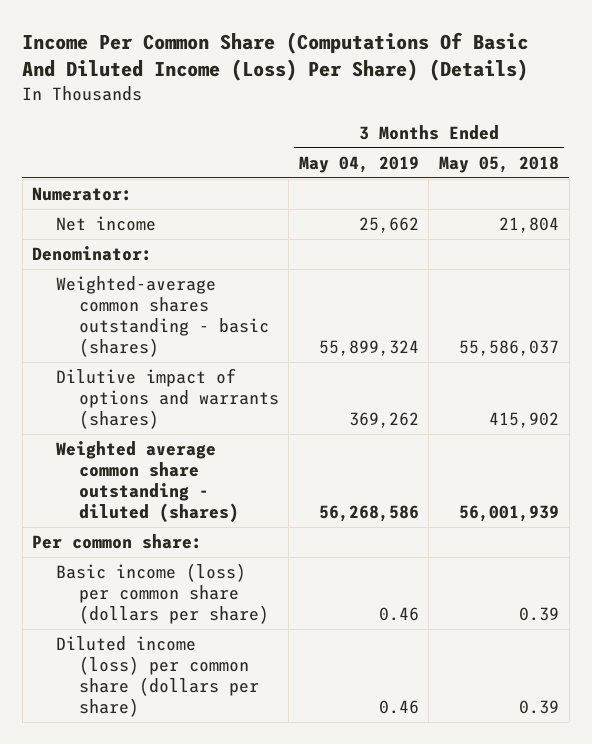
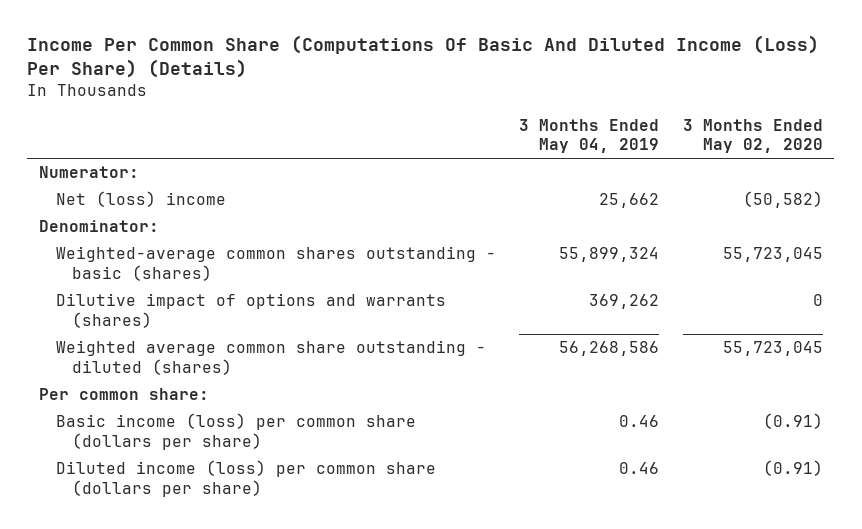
[439,155,560,173] May 05, 2018 -> none
none -> [682,118,823,154] 3 Months Ended May 02, 2020
[55,216,156,232] Net income -> [55,191,226,208] Net (loss) income

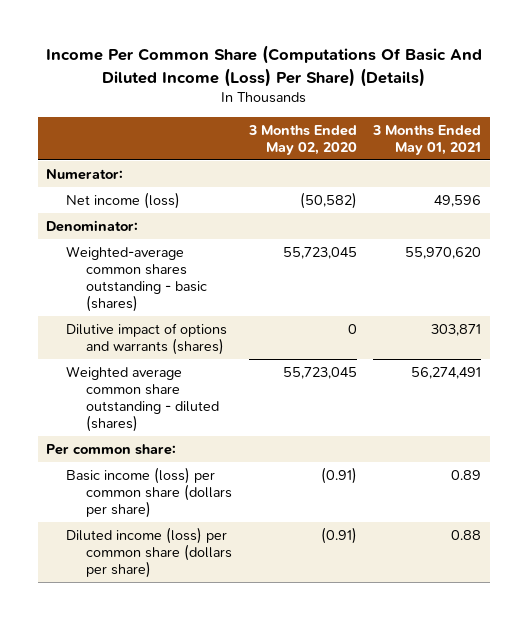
[519,118,660,154] 3 Months Ended May 04, 2019 -> none
none -> [372,124,482,155] 3 Months Ended May 01, 2021
[55,191,226,208] Net (loss) income -> [66,192,181,210] Net income (loss)

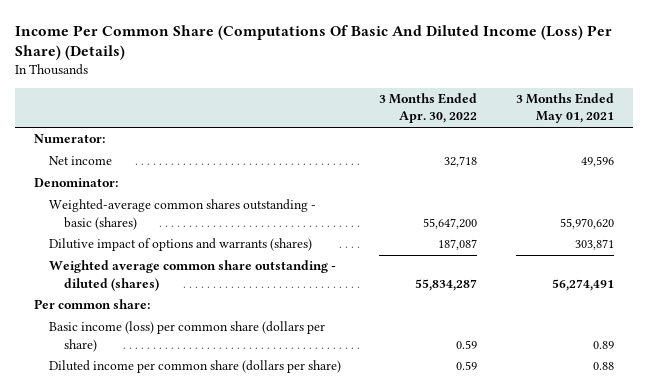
[247,124,357,155] 3 Months Ended May 02, 2020 -> none
none -> [379,93,478,124] 3 Months Ended Apr. 30, 2022
[66,192,181,210] Net income (loss) -> [48,156,112,166] Net income
[66,527,233,579] Diluted income (loss) per common share (dollars per share) -> [48,360,341,374] Diluted income per common share (dollars per share)

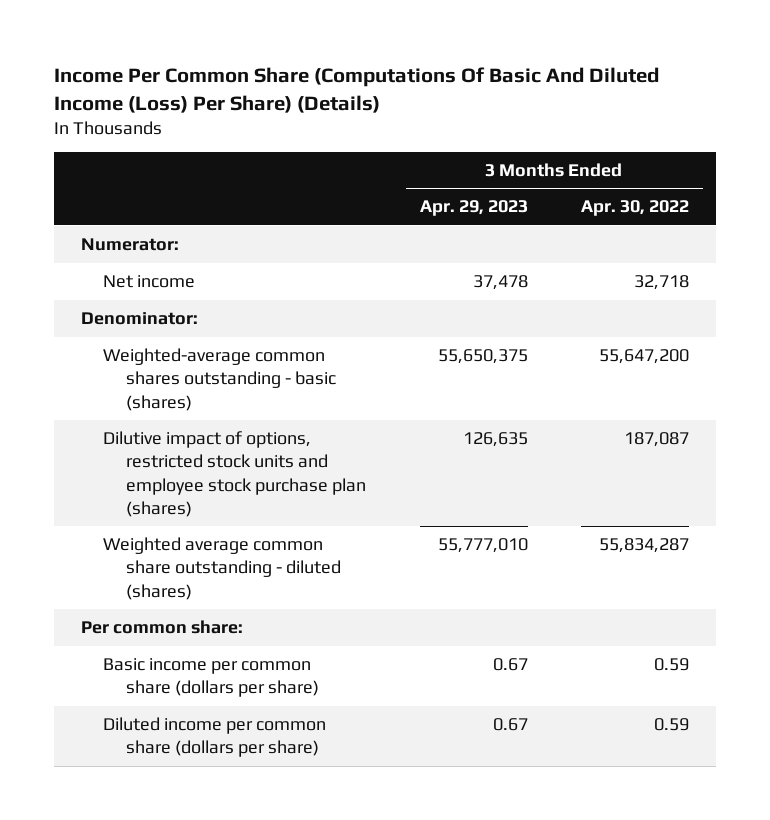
[515,93,614,124] 3 Months Ended May 01, 2021 -> none
none -> [419,200,528,217] Apr. 29, 2023
[48,238,312,252] Dilutive impact of options and warrants (shares) -> [103,431,367,517] Dilutive impact of options, restricted stock units and employee stock purchase plan (shares)
[48,321,325,352] Basic income (loss) per common share (dollars per share) -> [103,658,320,698] Basic income per common share (dollars per share)

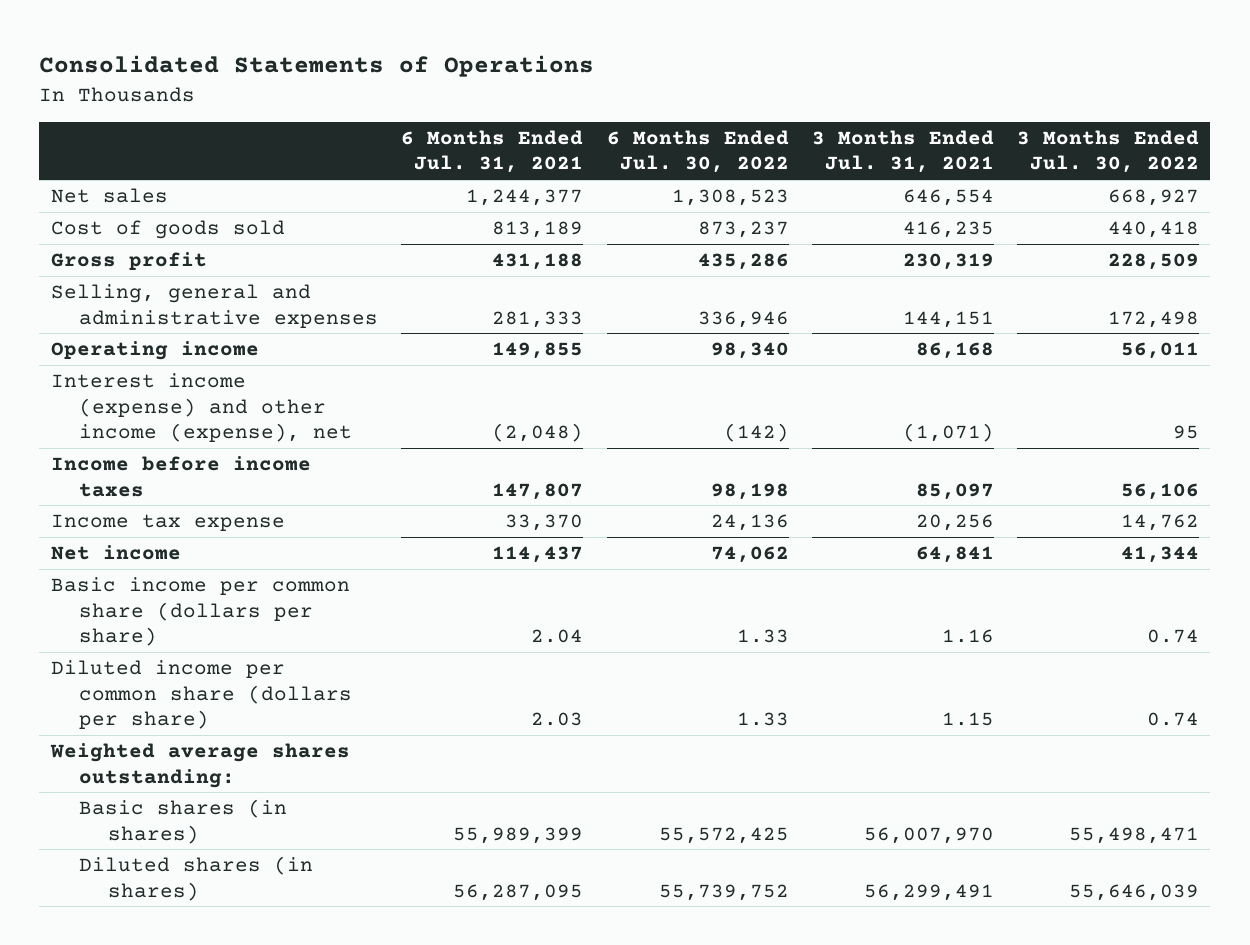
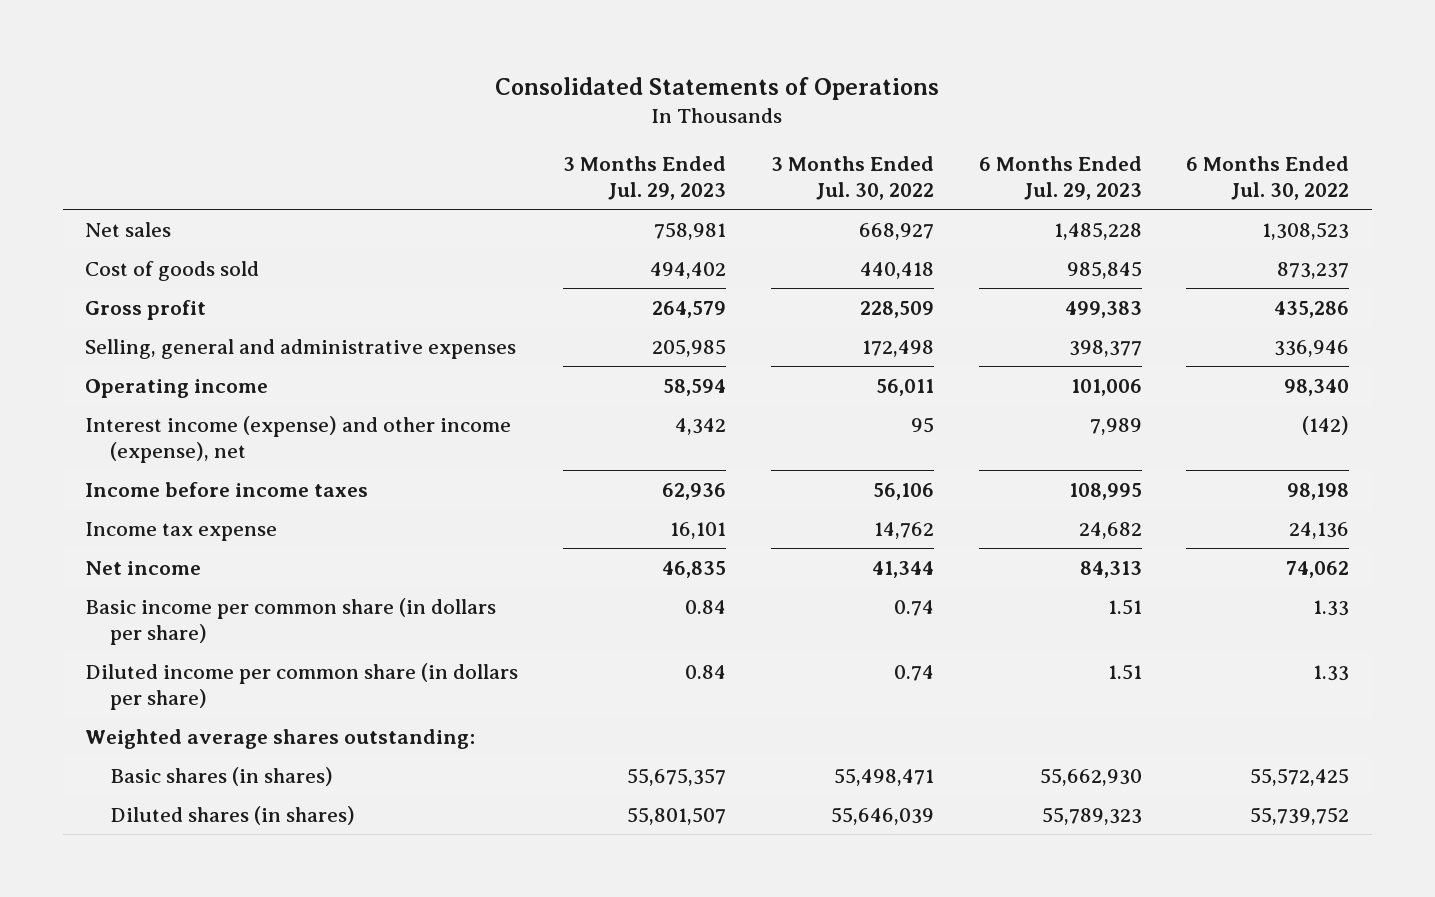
[401,129,584,174] 6 Months Ended Jul. 31, 2021 -> none
[811,129,994,174] 3 Months Ended Jul. 31, 2021 -> none
none -> [563,155,727,200] 3 Months Ended Jul. 29, 2023
none -> [978,155,1142,200] 6 Months Ended Jul. 29, 2023
[50,577,350,646] Basic income per common share (dollars per share) -> [85,597,497,645] Basic income per common share (in dollars per share)
[50,660,353,729] Diluted income per common share (dollars per share) -> [85,662,519,710] Diluted income per common share (in dollars per share)

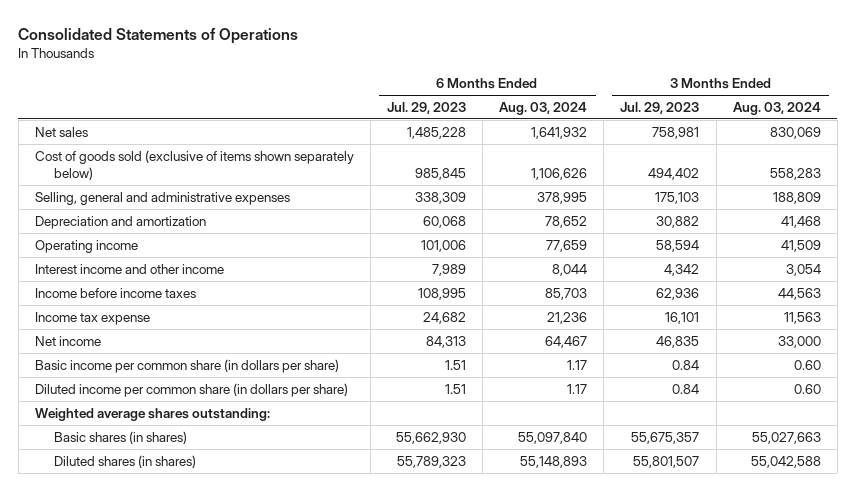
[770,155,934,200] 3 Months Ended Jul. 30, 2022 -> none
[1186,155,1350,200] 6 Months Ended Jul. 30, 2022 -> none
none -> [499,101,588,115] Aug. 03, 2024
none -> [732,101,821,115] Aug. 03, 2024
[85,299,207,320] Gross profit -> none
[85,260,260,281] Cost of goods sold -> [35,149,355,180] Cost of goods sold (exclusive of items shown separately below)
[652,338,727,357] 205,985 -> [655,191,700,204] 175,103
[1068,339,1142,357] 398,377 -> [415,191,467,204] 338,309
none -> [35,215,207,229] Depreciation and amortization
[85,415,512,463] Interest income (expense) and other income (expense), net -> [35,263,225,274] Interest income and other income

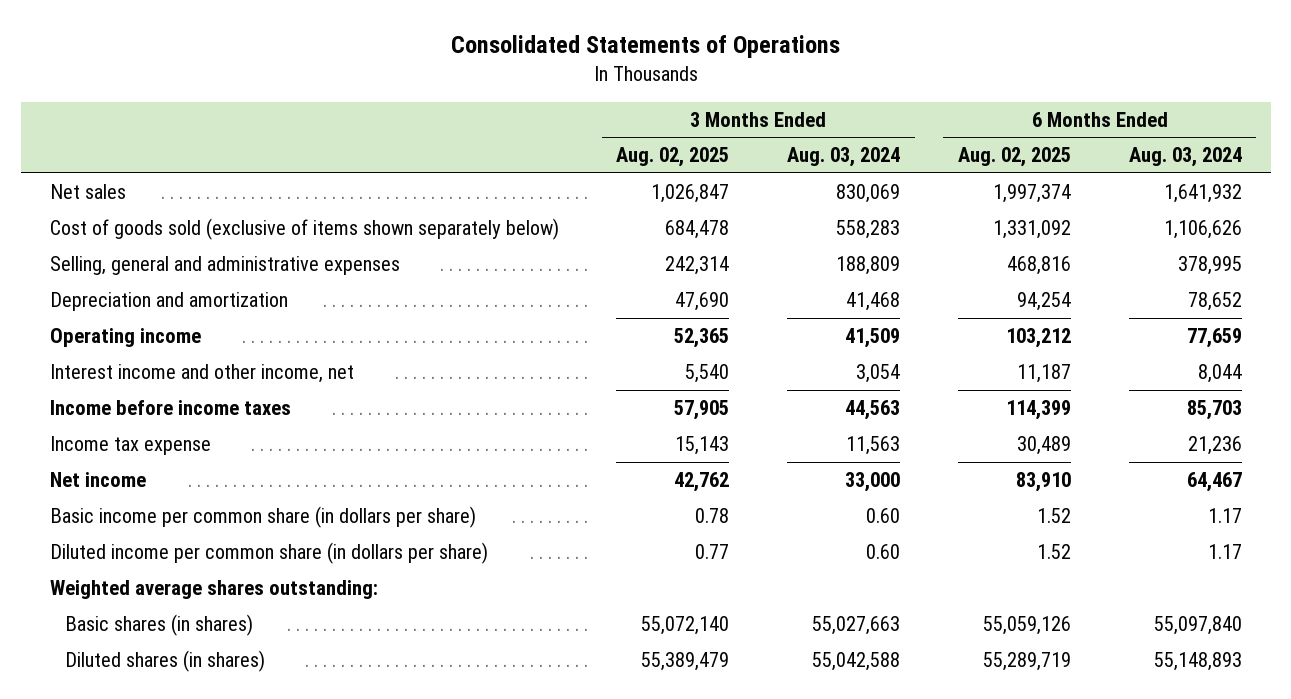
[387,101,467,114] Jul. 29, 2023 -> none
[620,101,700,114] Jul. 29, 2023 -> none
none -> [616,147,730,168] Aug. 02, 2025
none -> [957,147,1071,168] Aug. 02, 2025
[35,263,225,274] Interest income and other income -> [49,364,354,384] Interest income and other income, net

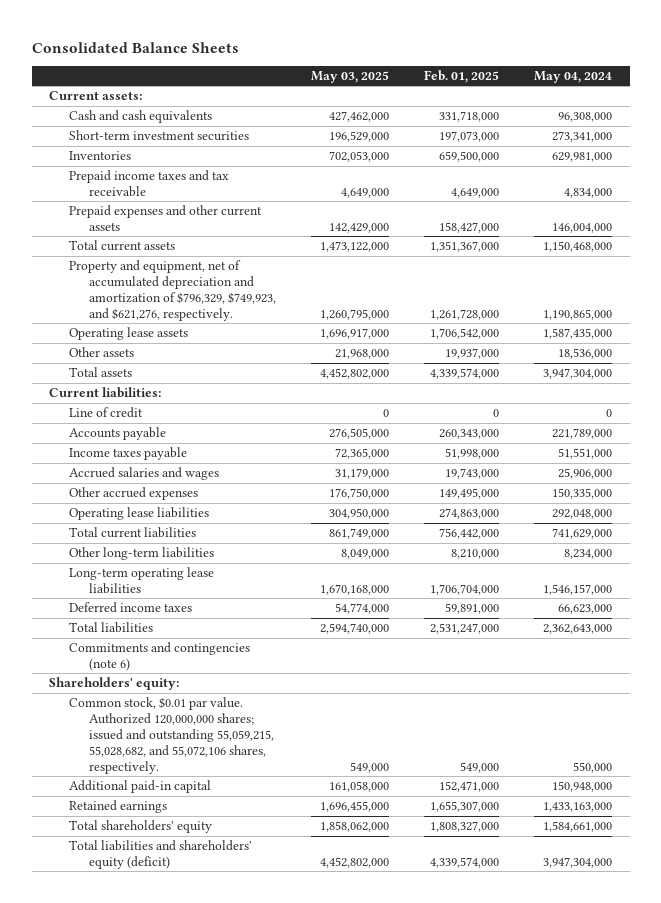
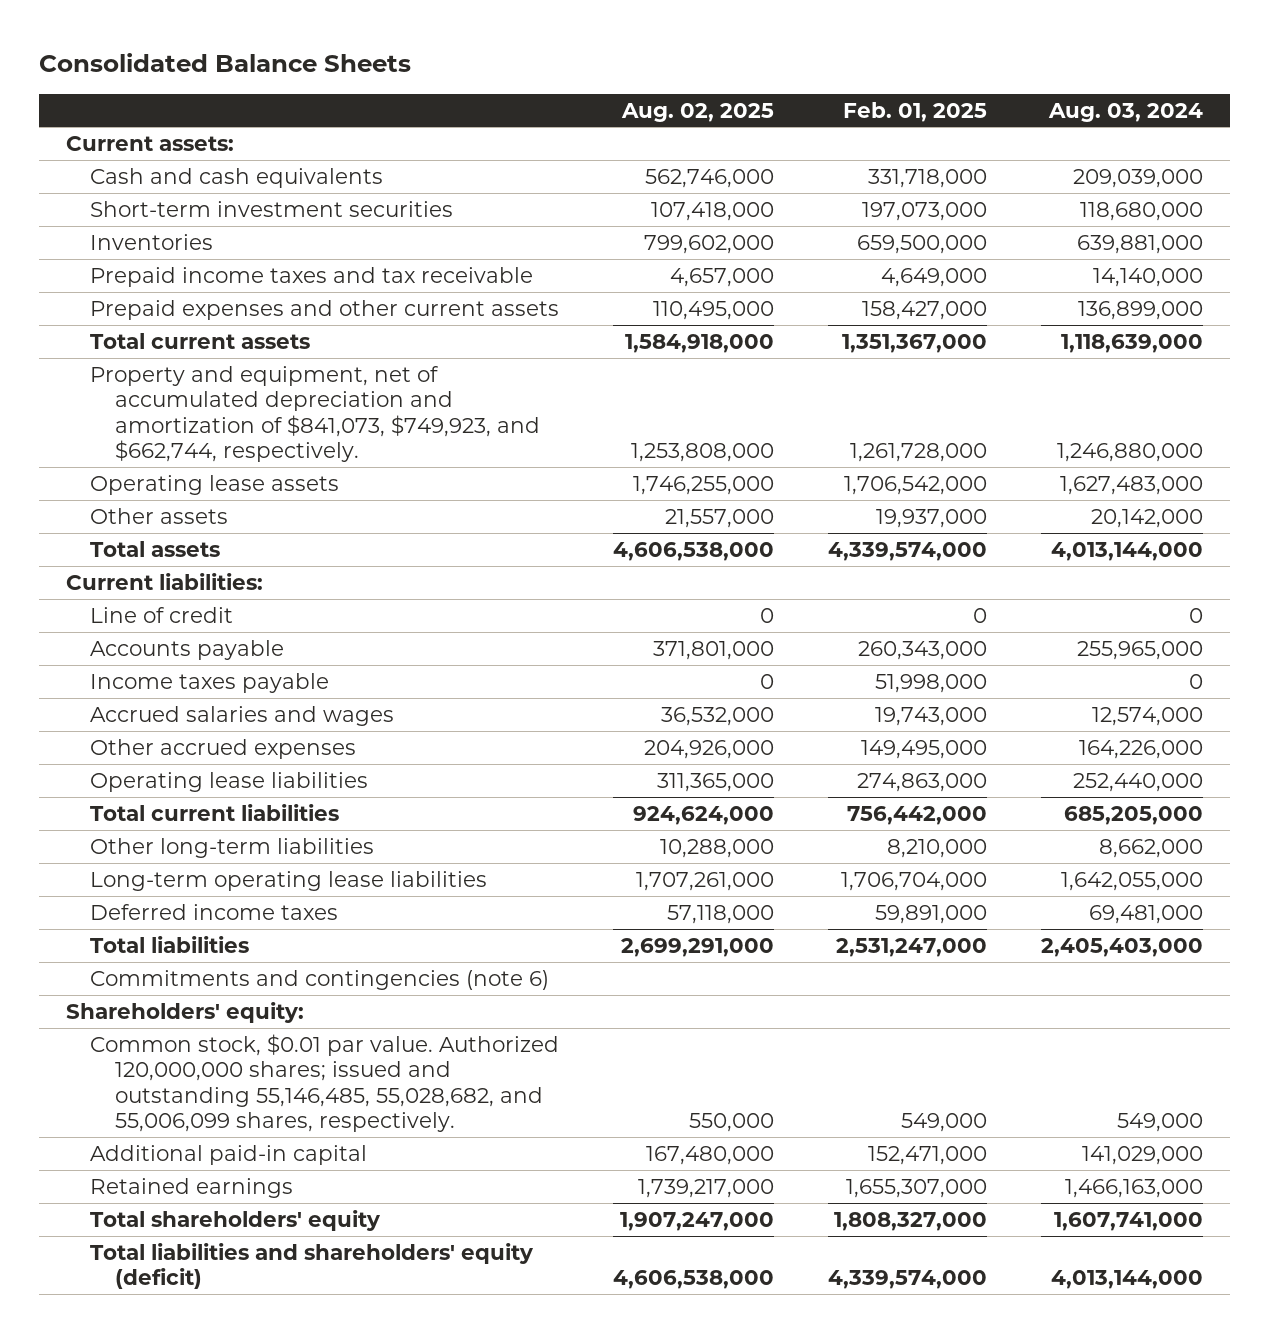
[311,70,390,83] May 03, 2025 -> none
[534,70,613,83] May 04, 2024 -> none
none -> [621,102,775,122] Aug. 02, 2025
none -> [1048,102,1204,122] Aug. 03, 2024
[69,260,277,321] Property and equipment, net of accumulated depreciation and amortization of $796,329, $749,923, and $621,276, respectively. -> [90,365,540,463] Property and equipment, net of accumulated depreciation and amortization of $841,073, $749,923, and $662,744, respectively.
[69,697,275,774] Common stock, $0.01 par value. Authorized 120,000,000 shares; issued and outstanding 55,059,215, 55,028,682, and 55,072,106 shares, respectively. -> [90,1033,560,1133] Common stock, $0.01 par value. Authorized 120,000,000 shares; issued and outstanding 55,146,485, 55,028,682, and 55,006,099 shares, respectively.

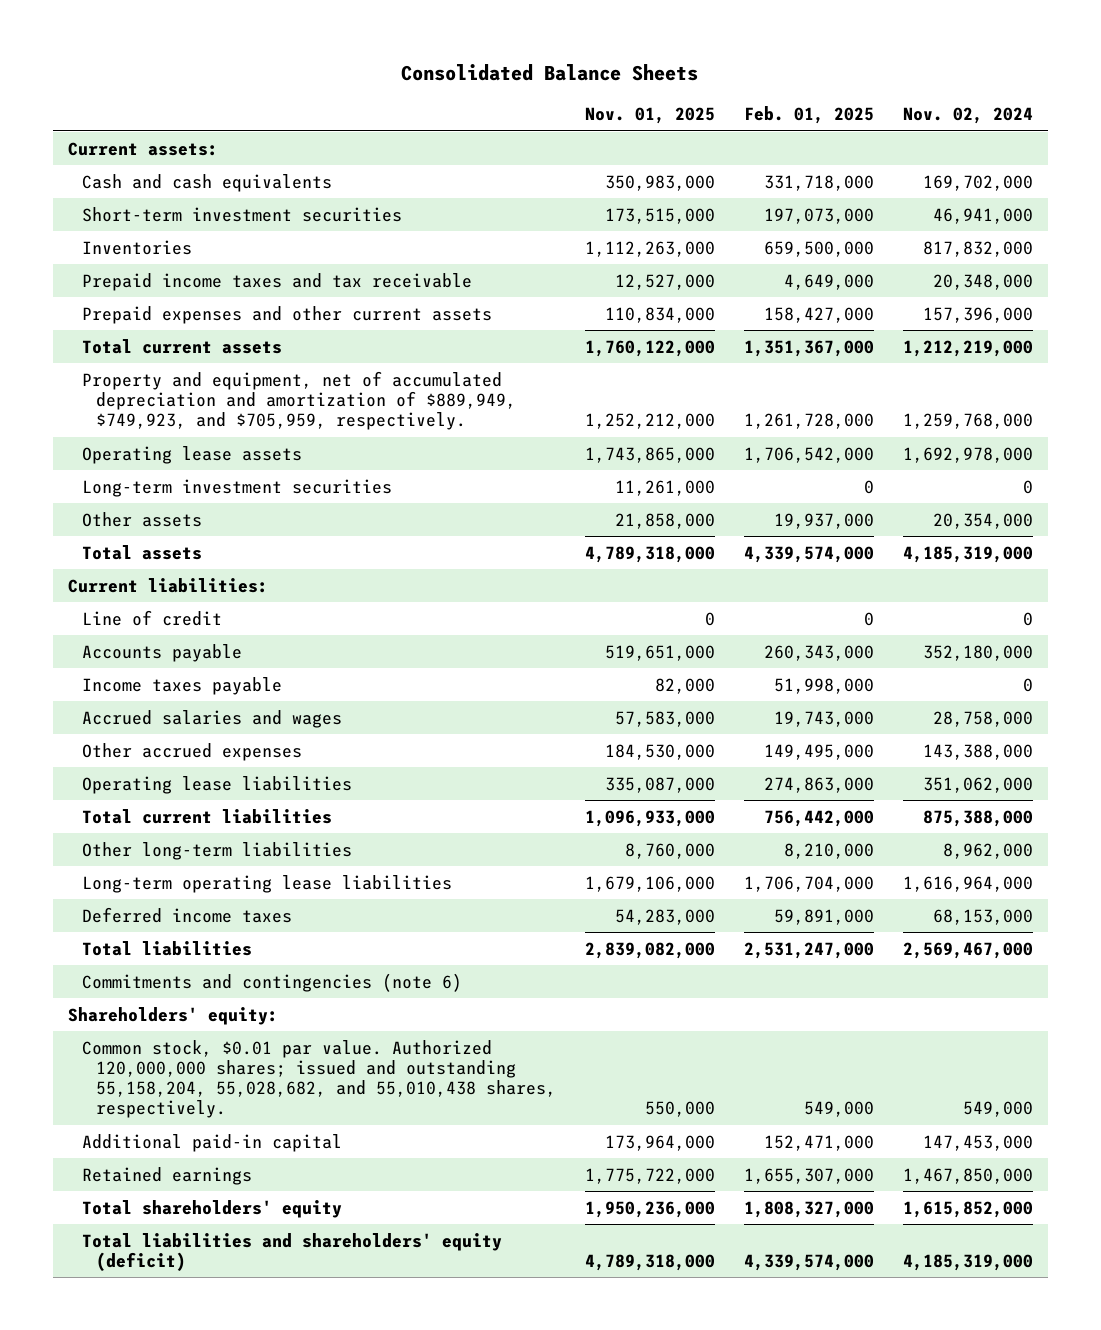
[621,102,775,122] Aug. 02, 2025 -> none
[1048,102,1204,122] Aug. 03, 2024 -> none
none -> [584,107,715,125] Nov. 01, 2025
none -> [903,107,1034,125] Nov. 02, 2024
[90,365,540,463] Property and equipment, net of accumulated depreciation and amortization of $841,073, $749,923, and $662,744, respectively. -> [81,370,516,431] Property and equipment, net of accumulated depreciation and amortization of $889,949, $749,923, and $705,959, respectively.
none -> [81,478,392,497] Long-term investment securities
[90,1033,560,1133] Common stock, $0.01 par value. Authorized 120,000,000 shares; issued and outstanding 55,146,485, 55,028,682, and 55,006,099 shares, respectively. -> [81,1039,556,1119] Common stock, $0.01 par value. Authorized 120,000,000 shares; issued and outstanding 55,158,204, 55,028,682, and 55,010,438 shares, respectively.

